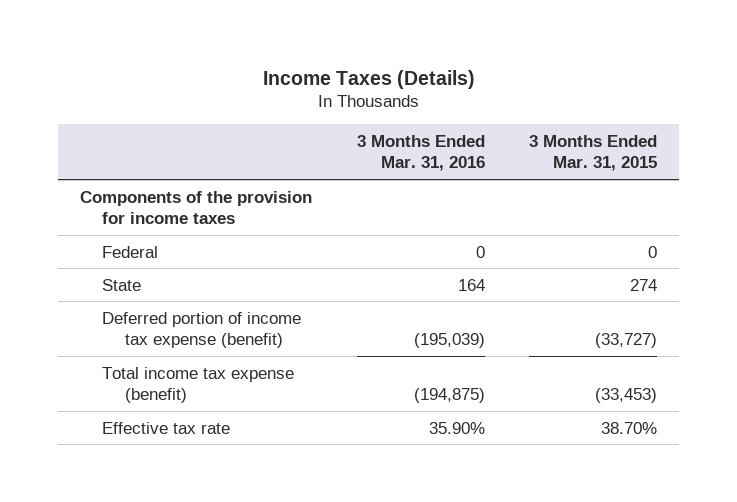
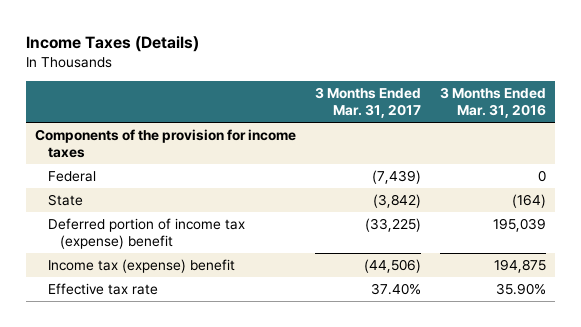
[529,134,658,172] 3 Months Ended Mar. 31, 2015 -> none
none -> [315,86,422,119] 3 Months Ended Mar. 31, 2017
[457,278,485,291] 164 -> [512,193,547,208] (164)
[102,311,302,348] Deferred portion of income tax expense (benefit) -> [47,217,245,250] Deferred portion of income tax (expense) benefit
[413,332,485,348] (195,039) -> [493,217,547,232] 195,039
[102,366,295,403] Total income tax expense (benefit) -> [47,258,235,273] Income tax (expense) benefit
[413,387,485,403] (194,875) -> [494,258,547,273] 194,875

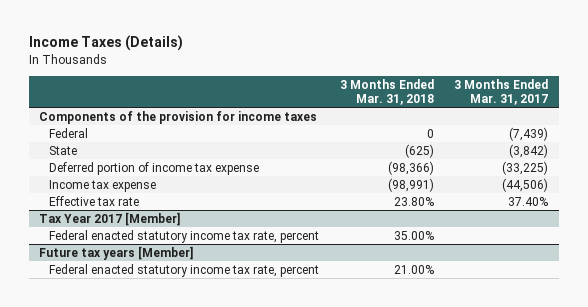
[440,86,547,119] 3 Months Ended Mar. 31, 2016 -> none
none -> [339,78,434,106] 3 Months Ended Mar. 31, 2018
[47,217,245,250] Deferred portion of income tax (expense) benefit -> [48,161,259,175] Deferred portion of income tax expense
[47,258,235,273] Income tax (expense) benefit -> [48,179,156,192] Income tax expense
none -> [39,211,181,226] Tax Year 2017 [Member]
none -> [48,229,319,243] Federal enacted statutory income tax rate, percent
none -> [39,245,194,260] Future tax years [Member]
none -> [48,263,319,277] Federal enacted statutory income tax rate, percent

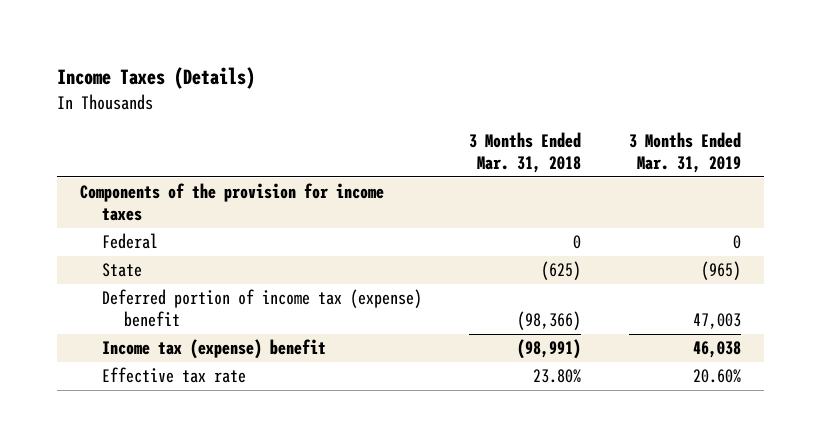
[454,78,549,106] 3 Months Ended Mar. 31, 2017 -> none
none -> [628,131,741,173] 3 Months Ended Mar. 31, 2019
[48,161,259,175] Deferred portion of income tax expense -> [102,289,423,328] Deferred portion of income tax (expense) benefit
[48,179,156,192] Income tax expense -> [102,339,327,360] Income tax (expense) benefit
[39,211,181,226] Tax Year 2017 [Member] -> none
[48,229,319,243] Federal enacted statutory income tax rate, percent -> none
[39,245,194,260] Future tax years [Member] -> none
[48,263,319,277] Federal enacted statutory income tax rate, percent -> none

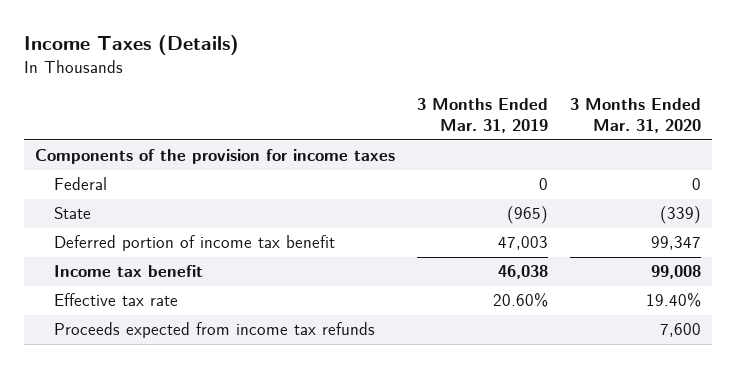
[469,131,582,173] 3 Months Ended Mar. 31, 2018 -> none
none -> [570,98,702,134] 3 Months Ended Mar. 31, 2020
[102,289,423,328] Deferred portion of income tax (expense) benefit -> [53,235,335,252] Deferred portion of income tax benefit
[102,339,327,360] Income tax (expense) benefit -> [53,265,203,278] Income tax benefit
none -> [53,322,375,339] Proceeds expected from income tax refunds

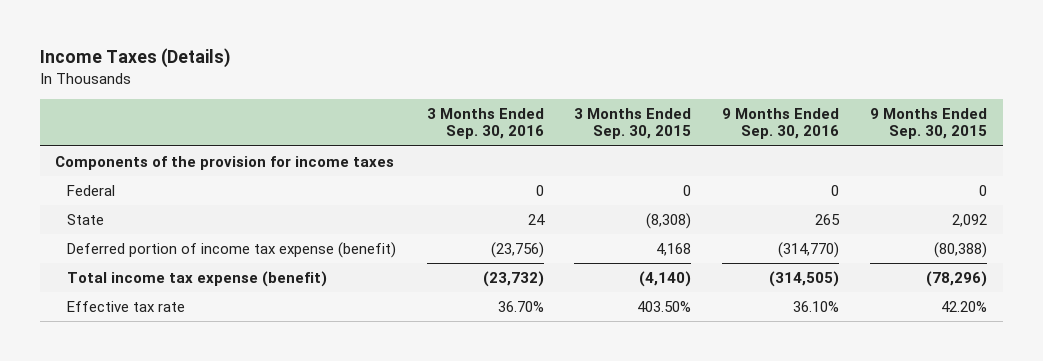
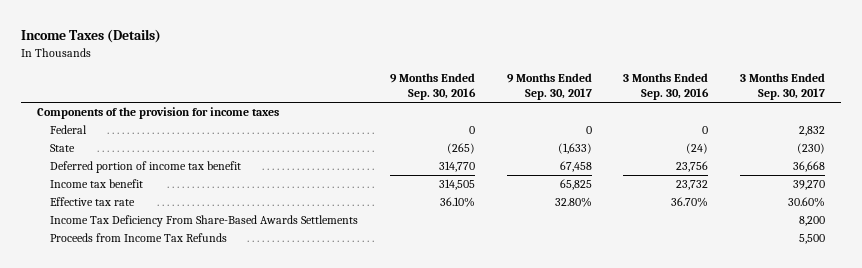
[574,107,692,140] 3 Months Ended Sep. 30, 2015 -> none
[870,107,988,140] 9 Months Ended Sep. 30, 2015 -> none
none -> [506,72,592,101] 9 Months Ended Sep. 30, 2017
none -> [739,72,825,101] 3 Months Ended Sep. 30, 2017
[527,213,545,225] 24 -> [686,143,709,155] (24)
[815,213,841,225] 265 -> [447,143,476,155] (265)
[66,241,396,258] Deferred portion of income tax expense (benefit) -> [50,161,242,174] Deferred portion of income tax benefit
[490,241,544,258] (23,756) -> [676,161,709,173] 23,756
[778,241,840,258] (314,770) -> [439,161,476,173] 314,770
[66,270,327,287] Total income tax expense (benefit) -> [50,179,144,189] Income tax benefit
[482,270,544,287] (23,732) -> [676,180,709,191] 23,732
[769,270,840,287] (314,505) -> [439,179,476,191] 314,505
none -> [50,215,359,228] Income Tax Deficiency From Share-Based Awards Settlements
none -> [50,233,228,243] Proceeds from Income Tax Refunds

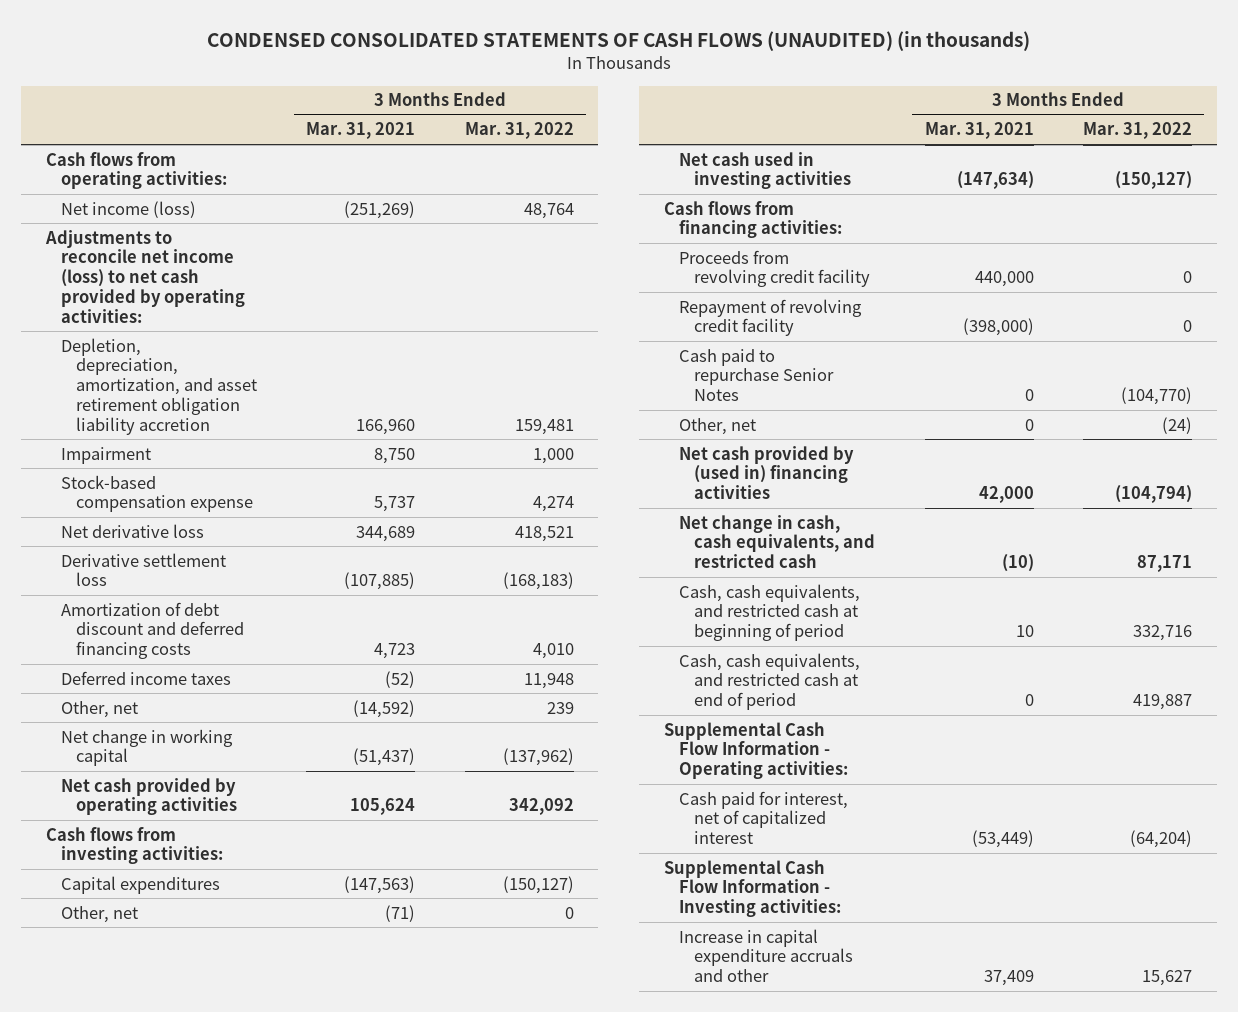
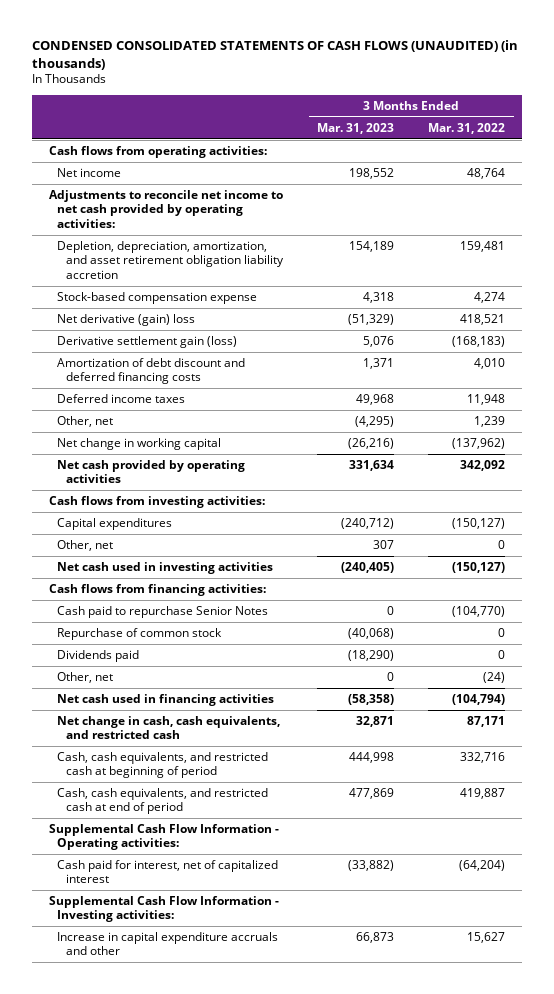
[306,122,416,140] Mar. 31, 2021 -> none
none -> [317,122,395,134] Mar. 31, 2023
[60,200,196,218] Net income (loss) -> [57,168,122,178] Net income
[44,229,245,323] Adjustments to reconcile net income (loss) to net cash provided by operating activities: -> [49,190,284,228] Adjustments to reconcile net income to net cash provided by operating activities:
[60,446,151,464] Impairment -> none
[60,523,204,538] Net derivative loss -> [57,314,196,327] Net derivative (gain) loss
[60,552,226,587] Derivative settlement loss -> [57,336,238,349] Derivative settlement gain (loss)
[546,701,574,714] 239 -> [474,416,506,428] 1,239
[679,249,871,288] Proceeds from revolving credit facility -> none
[679,298,863,337] Repayment of revolving credit facility -> none
none -> [57,628,223,641] Repurchase of common stock
none -> [57,650,140,663] Dividends paid
[679,445,855,500] Net cash provided by (used in) financing activities -> [57,694,275,707] Net cash used in financing activities

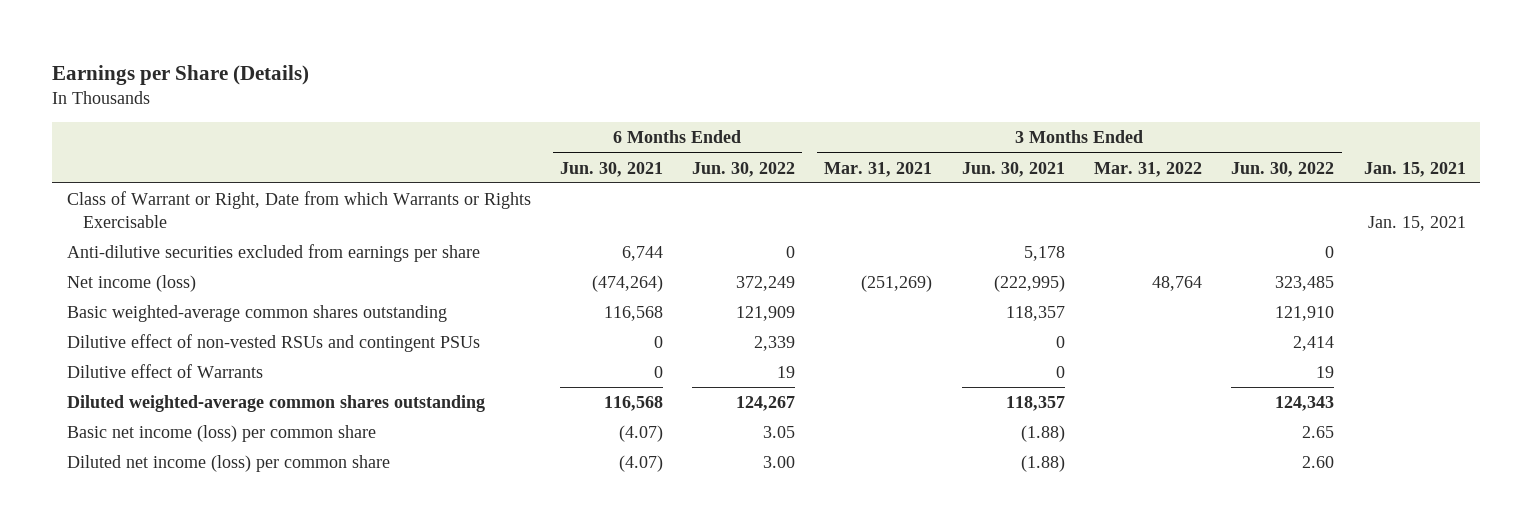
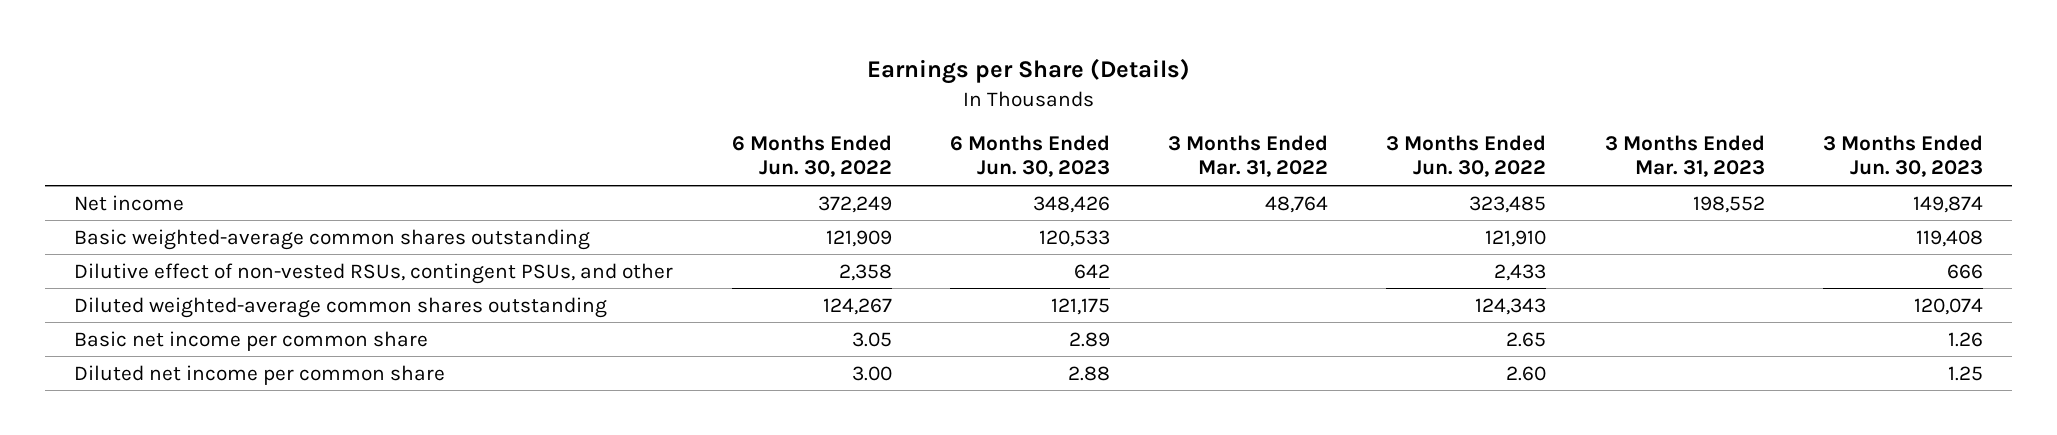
[559,161,663,177] Jun. 30, 2021 -> none
[824,161,933,177] Mar. 31, 2021 -> none
[961,161,1065,177] Jun. 30, 2021 -> none
[1363,161,1466,177] Jan. 15, 2021 -> none
none -> [949,135,1110,178] 6 Months Ended Jun. 30, 2023
none -> [1604,135,1765,178] 3 Months Ended Mar. 31, 2023
none -> [1822,135,1983,178] 3 Months Ended Jun. 30, 2023
[66,190,531,228] Class of Warrant or Right, Date from which Warrants or Rights Exercisable -> none
[66,243,480,262] Anti-dilutive securities excluded from earnings per share -> none
[66,274,196,292] Net income (loss) -> [74,194,185,211] Net income
[66,363,263,378] Dilutive effect of Warrants -> none
[66,333,480,352] Dilutive effect of non-vested RSUs and contingent PSUs -> [74,262,674,284] Dilutive effect of non-vested RSUs, contingent PSUs, and other
[754,335,796,351] 2,339 -> [838,263,892,281] 2,358
[1293,335,1335,351] 2,414 -> [1494,263,1547,281] 2,433
[66,424,376,442] Basic net income (loss) per common share -> [74,330,429,351] Basic net income per common share
[66,454,390,472] Diluted net income (loss) per common share -> [74,364,446,385] Diluted net income per common share

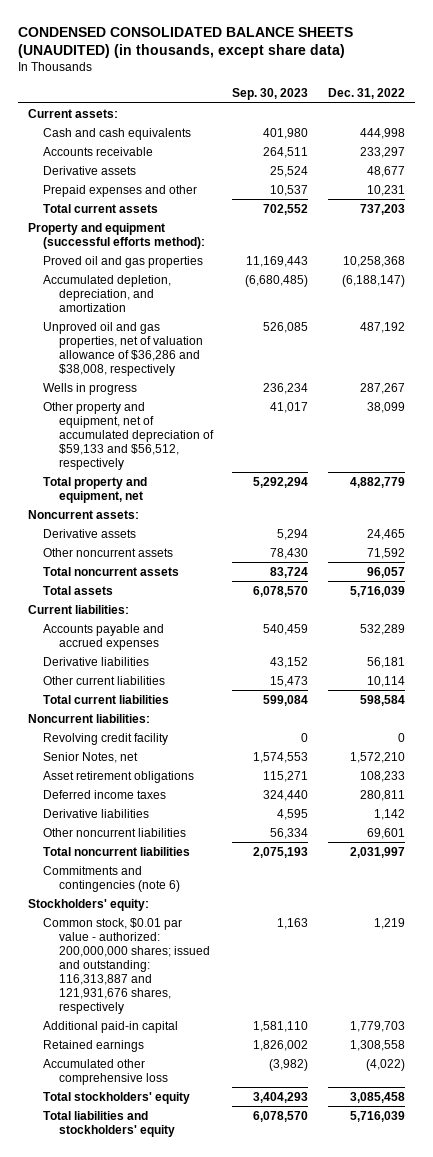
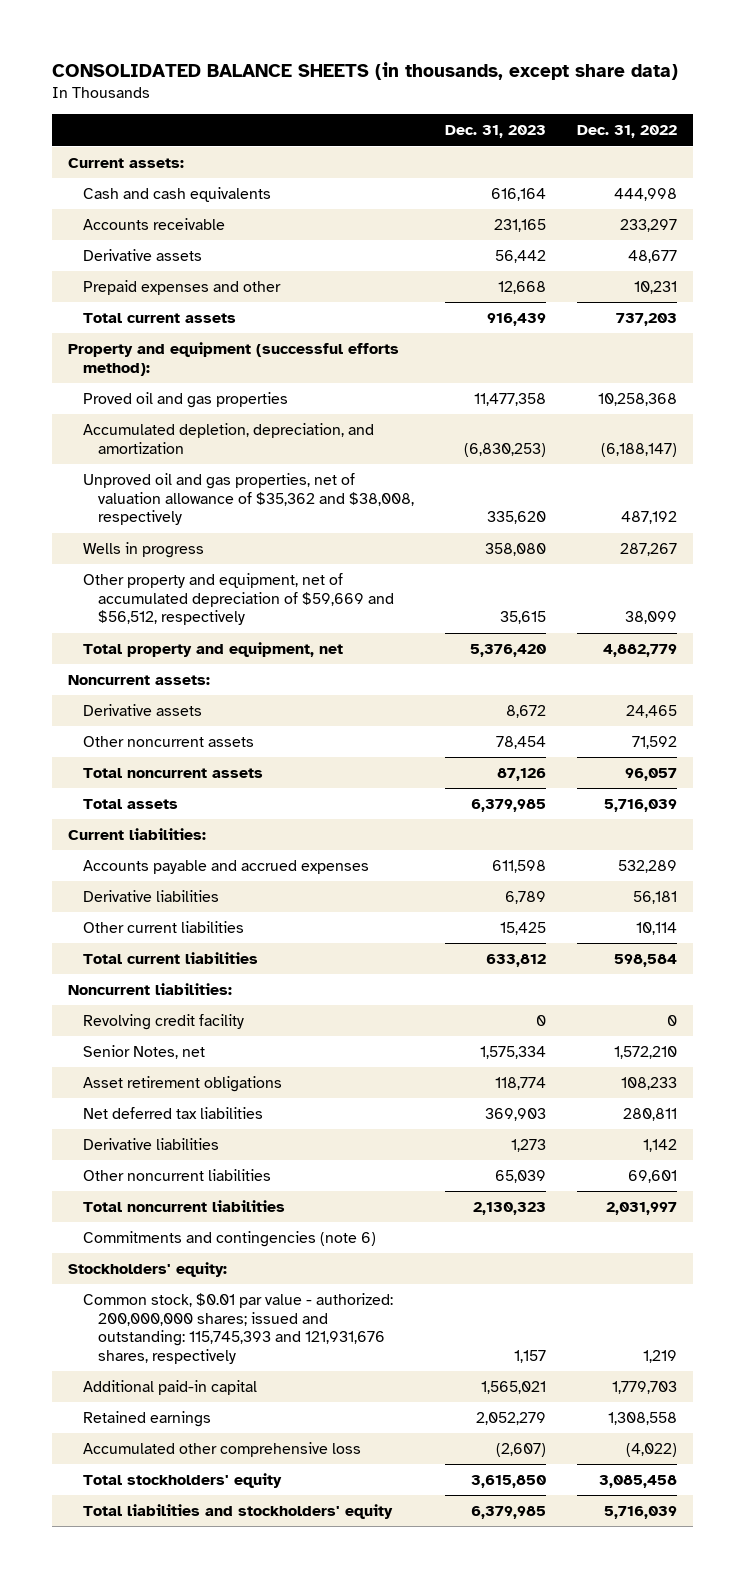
[17,26,353,59] CONDENSED CONSOLIDATED BALANCE SHEETS (UNAUDITED) (in thousands, except share data) -> [52,61,679,80] CONSOLIDATED BALANCE SHEETS (in thousands, except share data)
[232,88,309,101] Sep. 30, 2023 -> none
none -> [445,125,547,139] Dec. 31, 2023
[43,321,203,376] Unproved oil and gas properties, net of valuation allowance of $36,286 and $38,008, respectively -> [82,473,415,526] Unproved oil and gas properties, net of valuation allowance of $35,362 and $38,008, respectively
[43,401,214,470] Other property and equipment, net of accumulated depreciation of $59,133 and $56,512, respectively -> [82,573,395,626] Other property and equipment, net of accumulated depreciation of $59,669 and $56,512, respectively
[43,789,167,799] Deferred income taxes -> [82,1107,263,1120] Net deferred tax liabilities
[43,917,210,1014] Common stock, $0.01 par value - authorized: 200,000,000 shares; issued and outstanding: 116,313,887 and 121,931,676 shares, respectively -> [82,1293,393,1364] Common stock, $0.01 par value - authorized: 200,000,000 shares; issued and outstanding: 115,745,393 and 121,931,676 shares, respectively

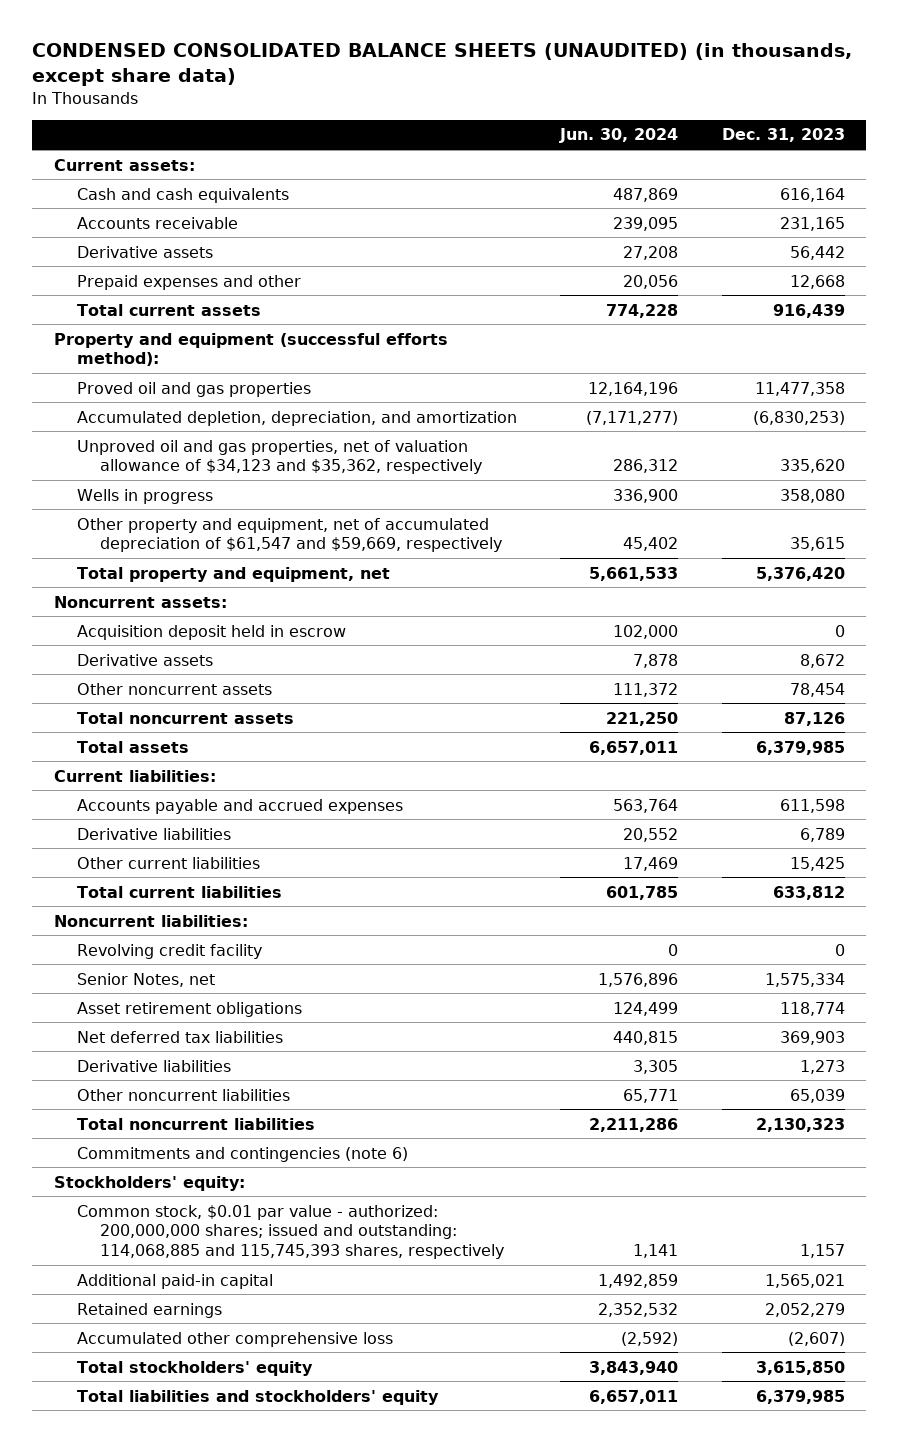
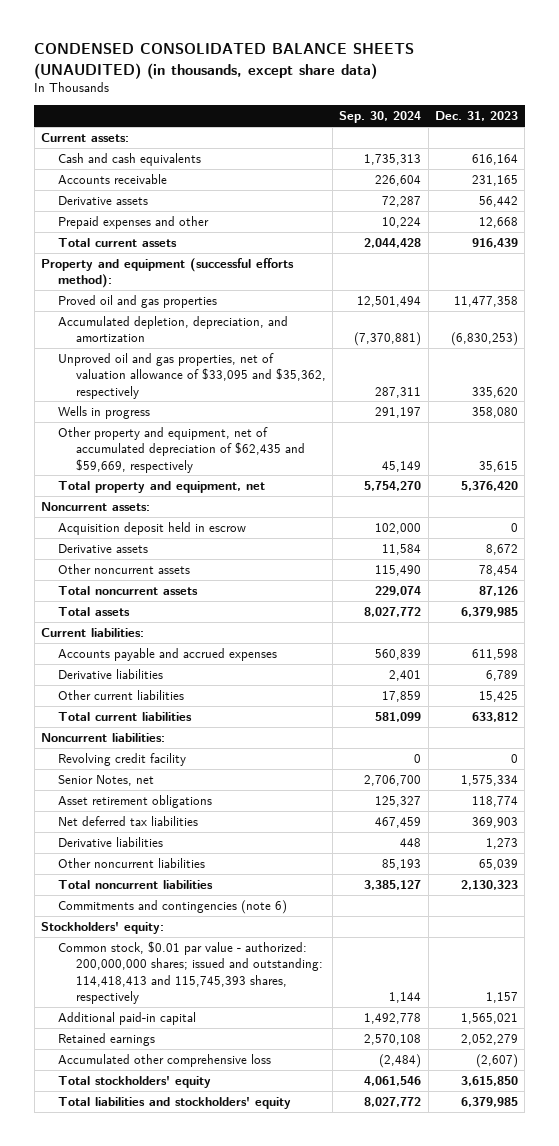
[559,128,679,144] Jun. 30, 2024 -> none
none -> [339,111,422,124] Sep. 30, 2024
[76,439,482,475] Unproved oil and gas properties, net of valuation allowance of $34,123 and $35,362, respectively -> [58,353,326,399] Unproved oil and gas properties, net of valuation allowance of $33,095 and $35,362, respectively
[76,517,502,553] Other property and equipment, net of accumulated depreciation of $61,547 and $59,669, respectively -> [58,427,305,473] Other property and equipment, net of accumulated depreciation of $62,435 and $59,669, respectively
[76,1204,504,1259] Common stock, $0.01 par value - authorized: 200,000,000 shares; issued and outstanding: 114,068,885 and 115,745,393 shares, respectively -> [58,941,323,1004] Common stock, $0.01 par value - authorized: 200,000,000 shares; issued and outstanding: 114,418,413 and 115,745,393 shares, respectively

